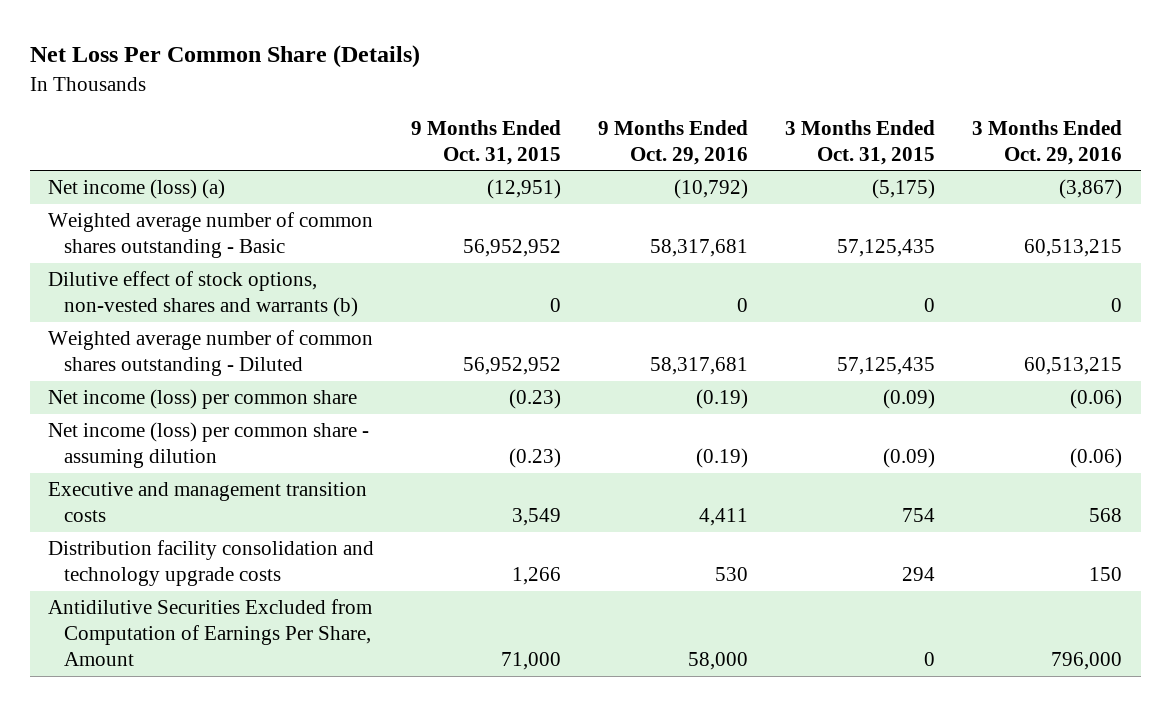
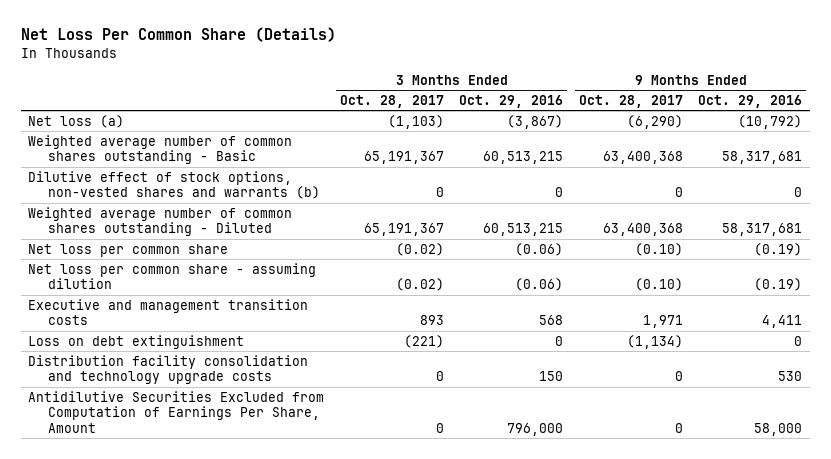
[411,119,562,165] 9 Months Ended Oct. 31, 2015 -> none
[785,119,936,165] 3 Months Ended Oct. 31, 2015 -> none
none -> [339,95,444,109] Oct. 28, 2017
none -> [578,95,683,109] Oct. 28, 2017
[48,179,226,200] Net income (loss) (a) -> [28,114,125,128] Net loss (a)
[48,389,358,410] Net income (loss) per common share -> [28,243,229,257] Net loss per common share
[48,422,370,469] Net income (loss) per common share - assuming dilution -> [28,262,317,290] Net loss per common share - assuming dilution
none -> [28,334,245,349] Loss on debt extinguishment

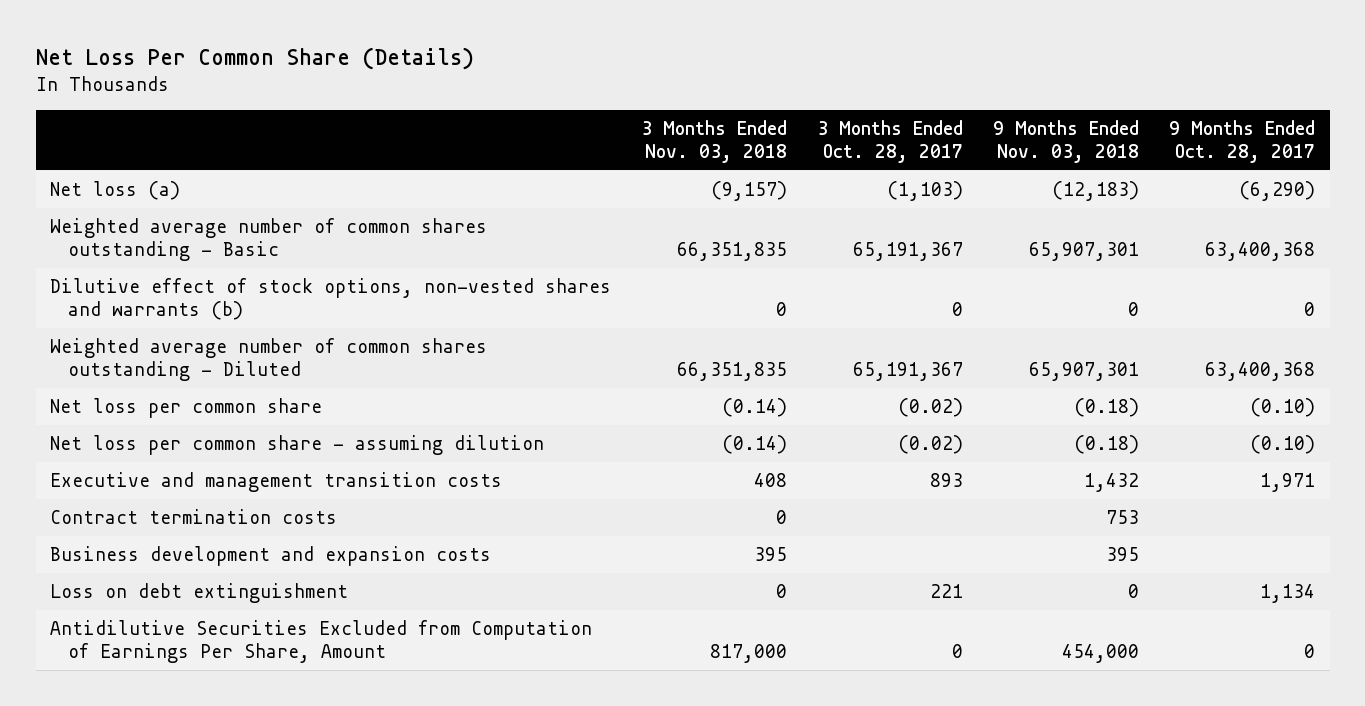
[459,95,564,109] Oct. 29, 2016 -> none
[698,95,803,109] Oct. 29, 2016 -> none
none -> [641,120,788,163] 3 Months Ended Nov. 03, 2018
none -> [993,120,1140,163] 9 Months Ended Nov. 03, 2018
[28,354,309,385] Distribution facility consolidation and technology upgrade costs -> none
none -> [50,509,338,525] Contract termination costs
none -> [50,546,492,567] Business development and expansion costs
[403,334,444,348] (221) -> [930,584,964,599] 221
[626,334,683,349] (1,134) -> [1259,584,1315,604] 1,134

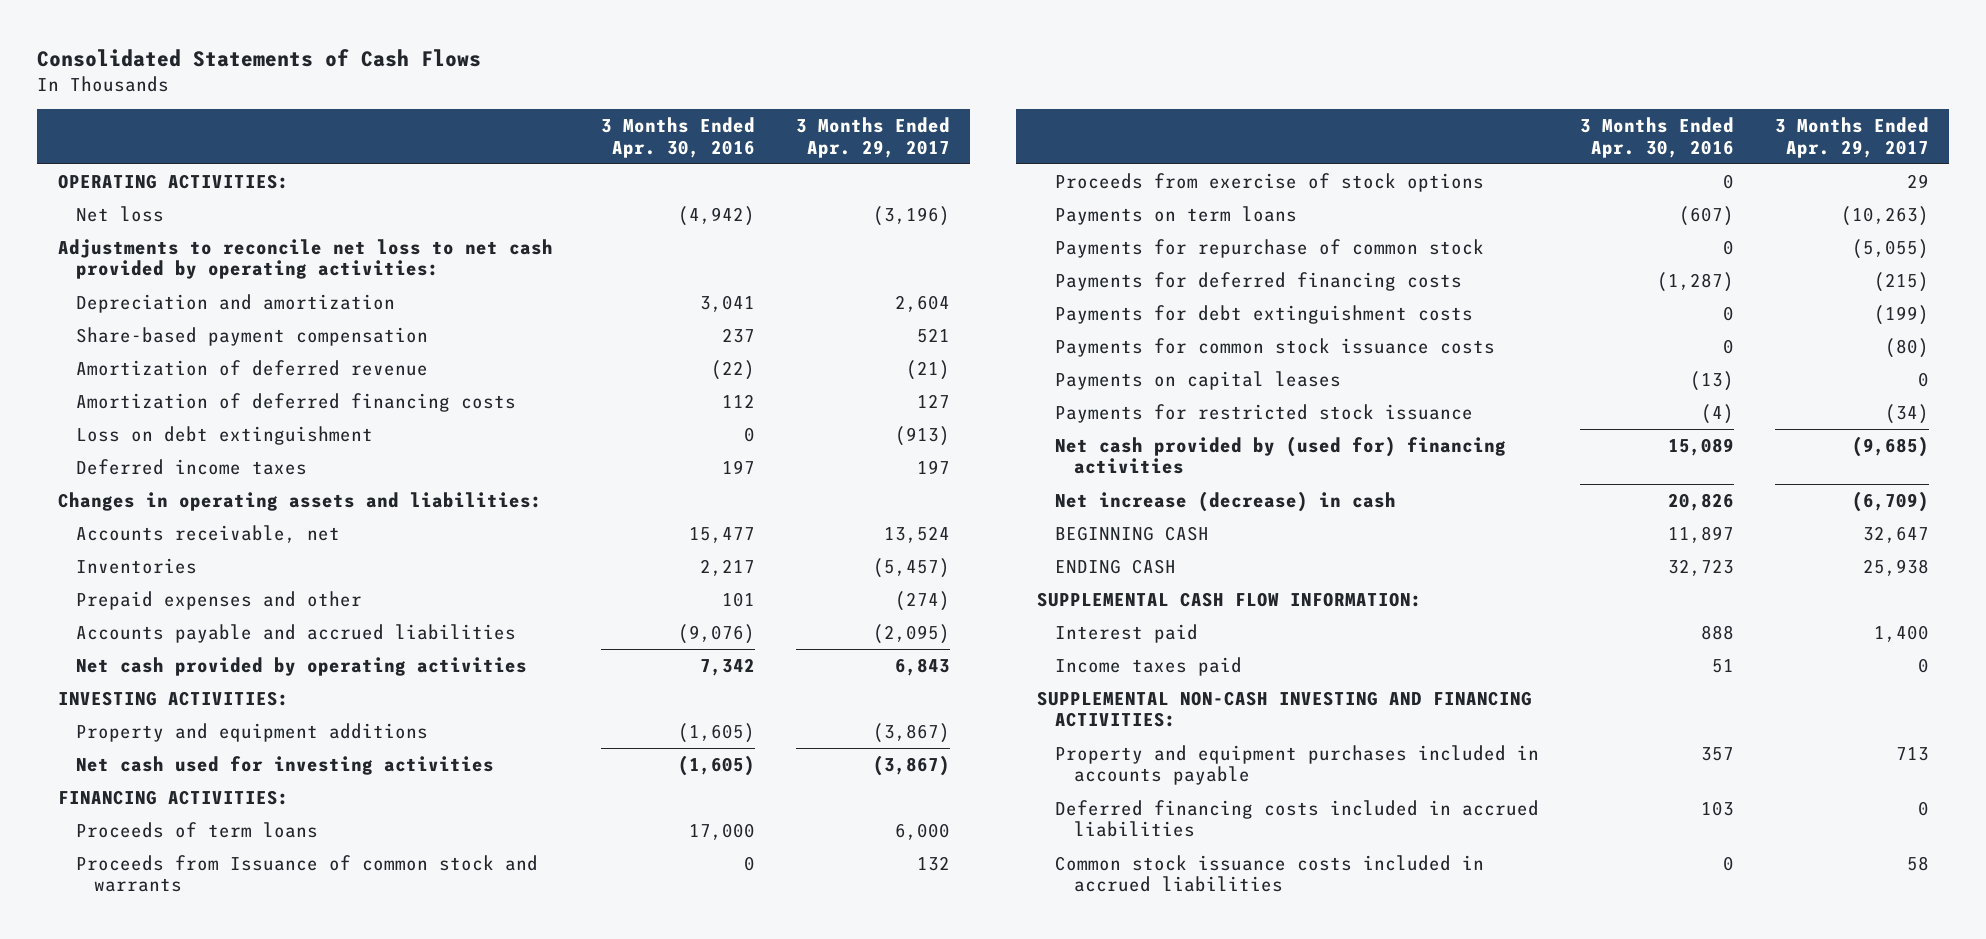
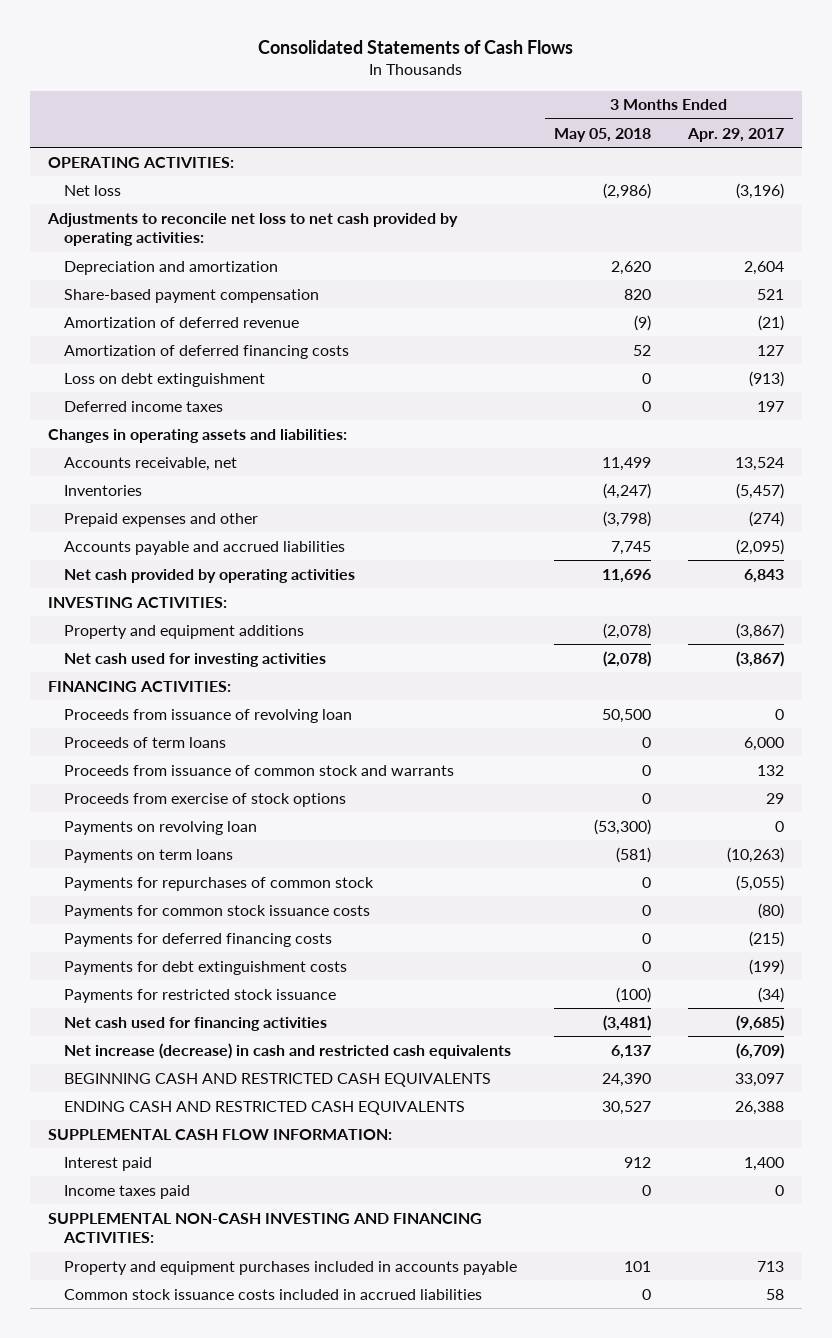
[600,117,755,158] 3 Months Ended Apr. 30, 2016 -> none
none -> [553,127,651,142] May 05, 2018
none -> [63,708,352,723] Proceeds from issuance of revolving loan
[75,855,538,893] Proceeds from Issuance of common stock and warrants -> [63,764,454,776] Proceeds from issuance of common stock and warrants
none -> [63,820,257,835] Payments on revolving loan
[1055,239,1485,259] Payments for repurchase of common stock -> [63,876,374,891] Payments for repurchases of common stock
[1055,338,1496,358] Payments for common stock issuance costs -> [63,904,370,919] Payments for common stock issuance costs
[1055,371,1342,391] Payments on capital leases -> none
[1055,526,1210,542] BEGINNING CASH -> none
[1055,559,1177,575] ENDING CASH -> none
[1055,436,1507,475] Net cash provided by (used for) financing activities -> [63,1016,327,1031] Net cash used for financing activities
[1055,491,1397,513] Net increase (decrease) in cash -> [63,1042,511,1059] Net increase (decrease) in cash and restricted cash equivalents
none -> [63,1072,491,1087] BEGINNING CASH AND RESTRICTED CASH EQUIVALENTS
none -> [63,1100,465,1115] ENDING CASH AND RESTRICTED CASH EQUIVALENTS
[1055,800,1540,838] Deferred financing costs included in accrued liabilities -> none

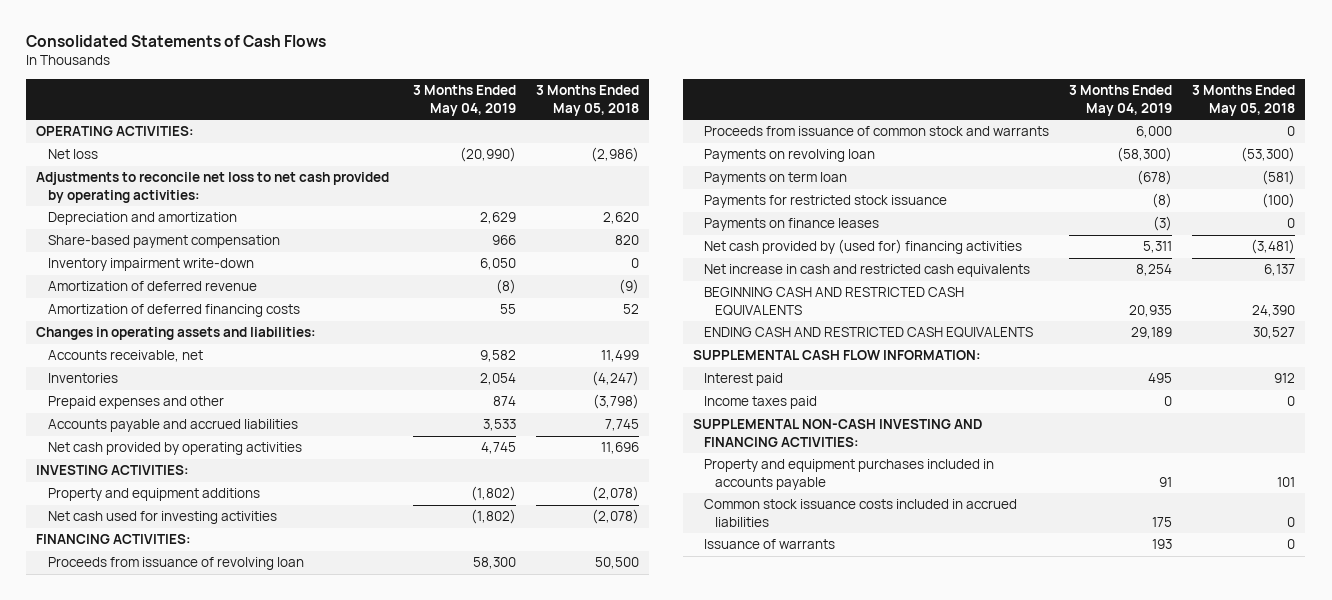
[686,127,784,142] Apr. 29, 2017 -> none
none -> [412,85,516,116] 3 Months Ended May 04, 2019
none -> [47,258,254,272] Inventory impairment write-down
[63,372,265,387] Loss on debt extinguishment -> none
[63,400,223,412] Deferred income taxes -> none
[63,736,226,748] Proceeds of term loans -> none
[63,792,346,807] Proceeds from exercise of stock options -> none
[63,876,374,891] Payments for repurchases of common stock -> none
[63,904,370,919] Payments for common stock issuance costs -> none
[63,932,332,947] Payments for deferred financing costs -> none
[63,960,347,975] Payments for debt extinguishment costs -> none
[63,848,233,863] Payments on term loans -> [704,172,848,186] Payments on term loan
none -> [704,218,880,232] Payments on finance leases
[63,1016,327,1031] Net cash used for financing activities -> [704,239,1023,255] Net cash provided by (used for) financing activities
[63,1042,511,1059] Net increase (decrease) in cash and restricted cash equivalents -> [704,264,1031,278] Net increase in cash and restricted cash equivalents
none -> [704,539,836,550] Issuance of warrants

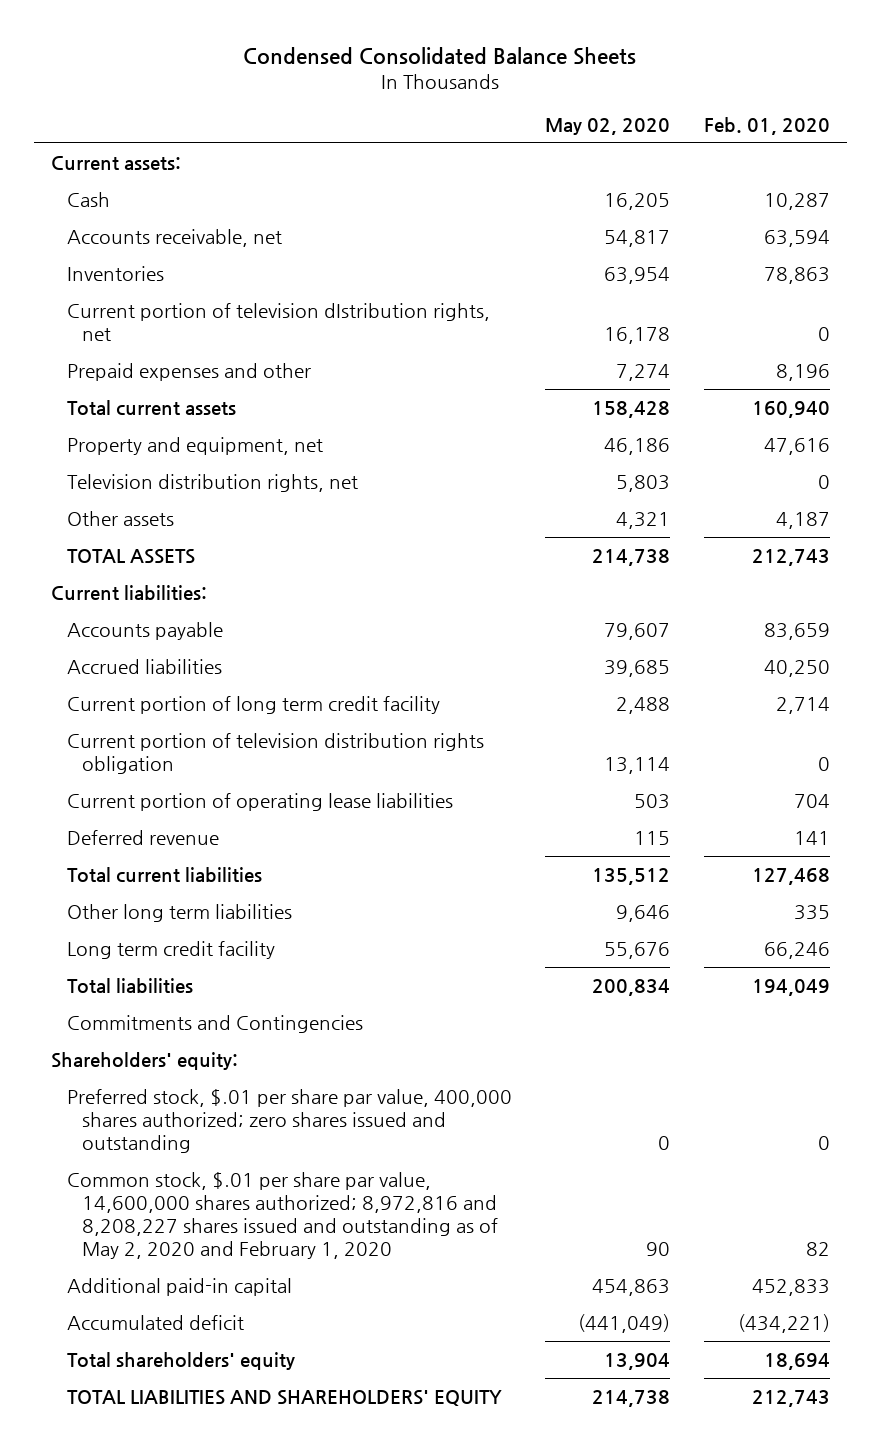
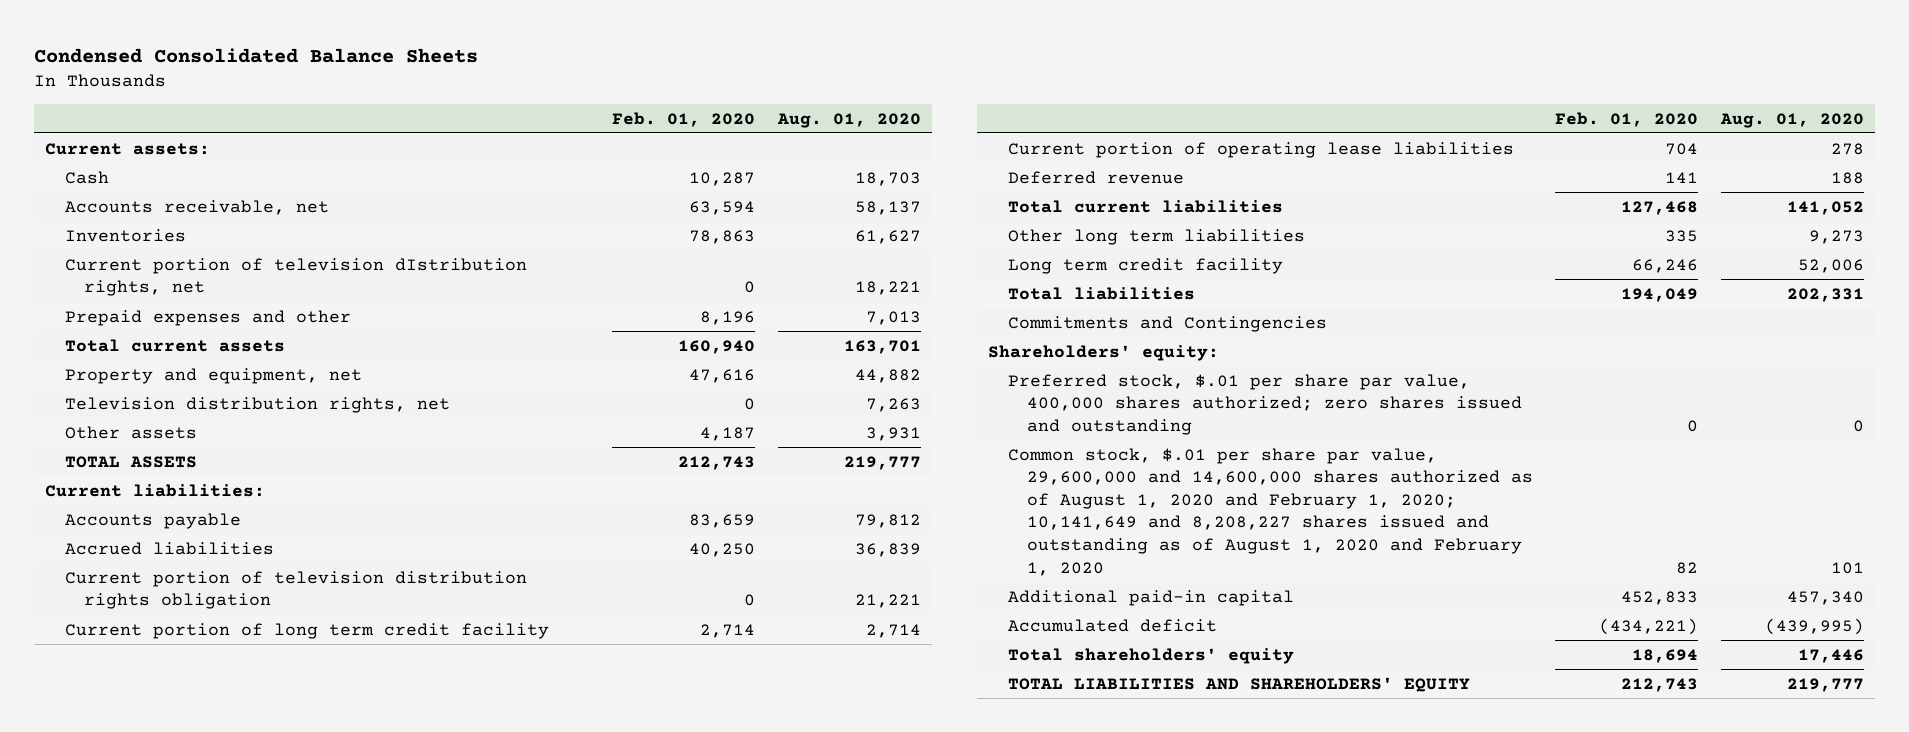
[545,117,671,135] May 02, 2020 -> none
none -> [777,112,922,128] Aug. 01, 2020
[66,695,440,714] Current portion of long term credit facility -> [64,622,549,639] Current portion of long term credit facility
[66,1171,499,1259] Common stock, $.01 per share par value, 14,600,000 shares authorized; 8,972,816 and 8,208,227 shares issued and outstanding as of May 2, 2020 and February 1, 2020 -> [1007,447,1533,576] Common stock, $.01 per share par value, 29,600,000 and 14,600,000 shares authorized as of August 1, 2020 and February 1, 2020; 10,141,649 and 8,208,227 shares issued and outstanding as of August 1, 2020 and February 1, 2020

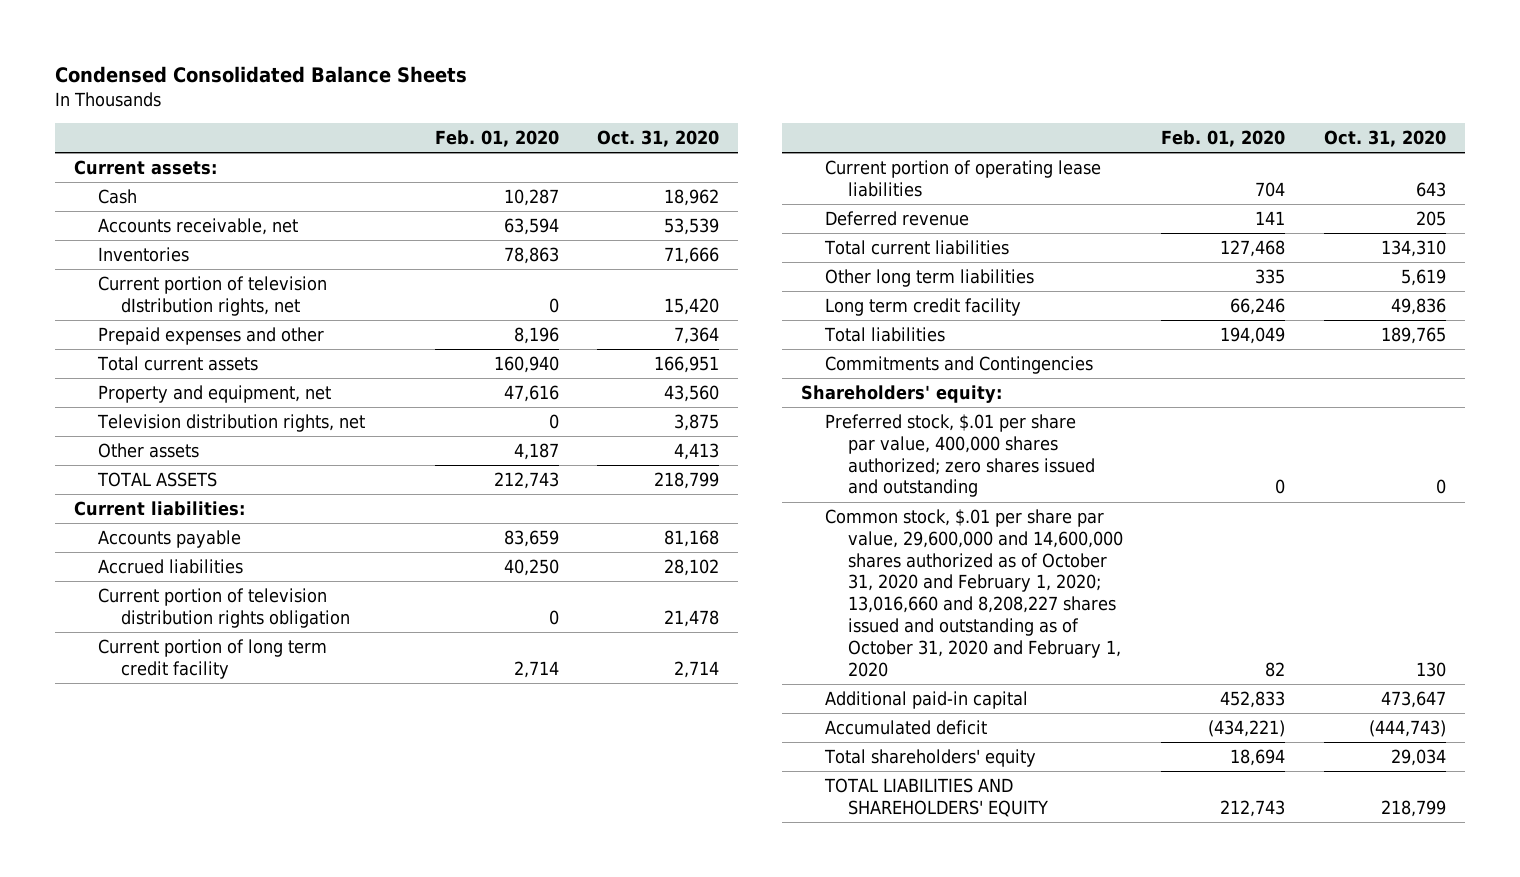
[777,112,922,128] Aug. 01, 2020 -> none
none -> [597,129,720,147] Oct. 31, 2020
[1007,447,1533,576] Common stock, $.01 per share par value, 29,600,000 and 14,600,000 shares authorized as of August 1, 2020 and February 1, 2020; 10,141,649 and 8,208,227 shares issued and outstanding as of August 1, 2020 and February 1, 2020 -> [824,508,1123,677] Common stock, $.01 per share par value, 29,600,000 and 14,600,000 shares authorized as of October 31, 2020 and February 1, 2020; 13,016,660 and 8,208,227 shares issued and outstanding as of October 31, 2020 and February 1, 2020

